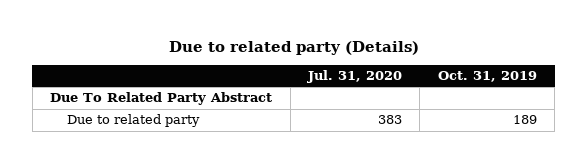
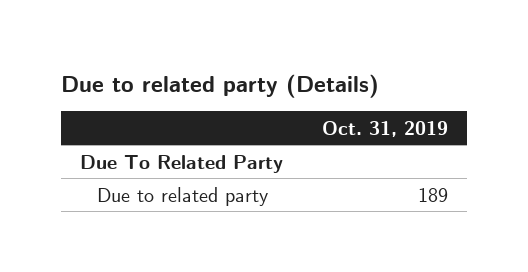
[307,69,403,83] Jul. 31, 2020 -> none
[50,92,273,106] Due To Related Party Abstract -> [80,154,284,173] Due To Related Party

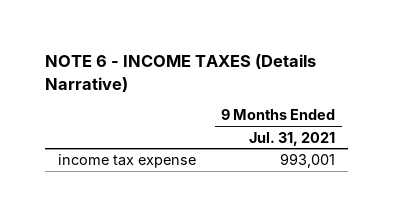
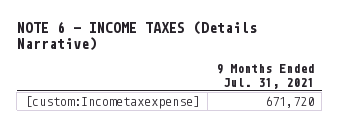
[57,154,196,169] income tax expense -> none
none -> [24,95,200,109] [custom:Incometaxexpense]

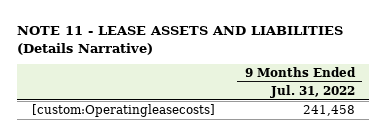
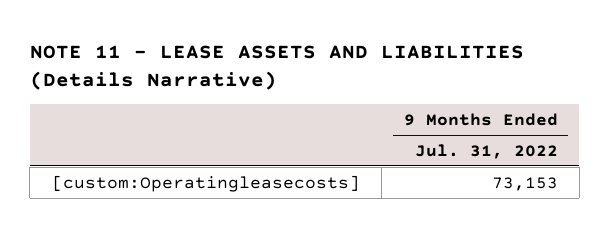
[302,105,355,117] 241,458 -> [491,176,558,191] 73,153

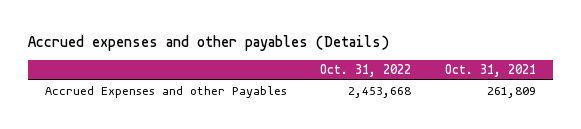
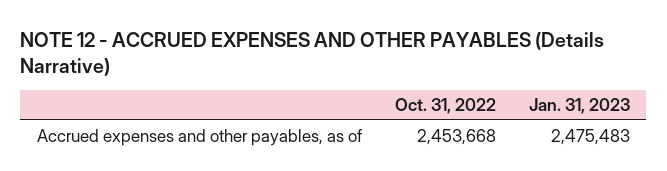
[27,35,389,52] Accrued expenses and other payables (Details) -> [20,31,605,77] NOTE 12 - ACCRUED EXPENSES AND OTHER PAYABLES (Details Narrative)
[445,63,537,77] Oct. 31, 2021 -> none
none -> [528,98,630,115] Jan. 31, 2023
[44,86,287,99] Accrued Expenses and other Payables -> [36,129,362,147] Accrued expenses and other payables, as of

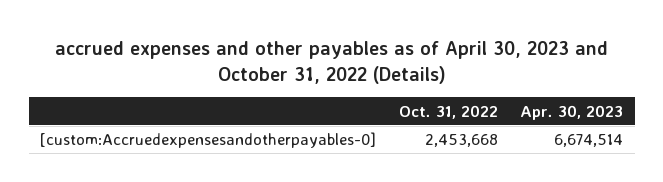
[20,31,605,77] NOTE 12 - ACCRUED EXPENSES AND OTHER PAYABLES (Details Narrative) -> [54,40,608,84] accrued expenses and other payables as of April 30, 2023 and October 31, 2022 (Details)
[528,98,630,115] Jan. 31, 2023 -> none
none -> [520,104,624,120] Apr. 30, 2023
[36,129,362,147] Accrued expenses and other payables, as of -> [39,132,376,149] [custom:Accruedexpensesandotherpayables-0]

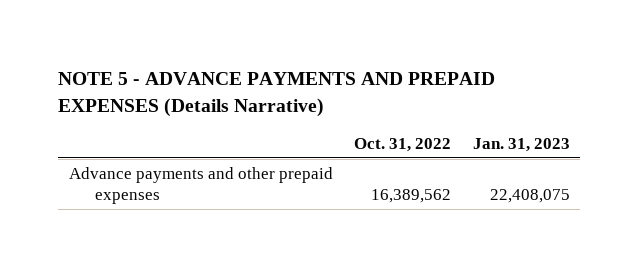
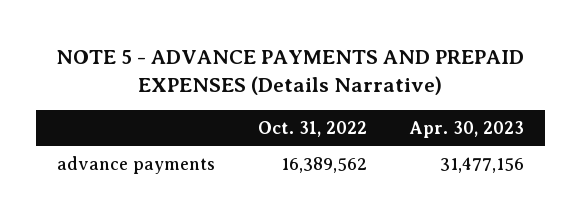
[472,137,570,152] Jan. 31, 2023 -> none
none -> [408,120,524,138] Apr. 30, 2023
[68,167,333,204] Advance payments and other prepaid expenses -> [56,155,215,174] advance payments

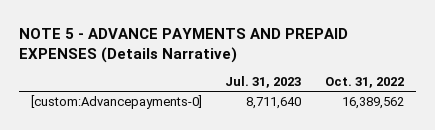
[408,120,524,138] Apr. 30, 2023 -> none
none -> [225,76,302,89] Jul. 31, 2023
[56,155,215,174] advance payments -> [30,95,202,110] [custom:Advancepayments-0]

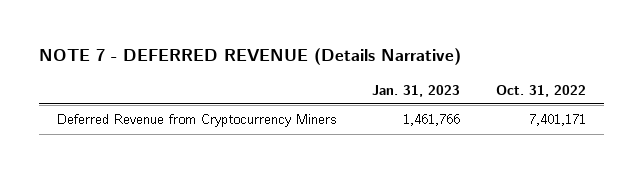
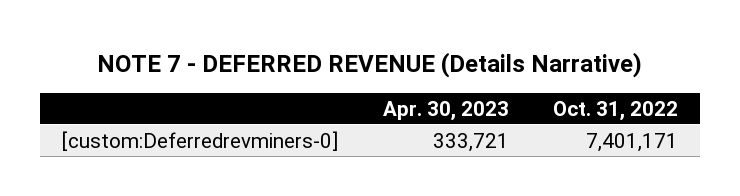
[372,84,461,97] Jan. 31, 2023 -> none
none -> [382,100,509,121] Apr. 30, 2023
[57,114,337,128] Deferred Revenue from Cryptocurrency Miners -> [62,130,339,151] [custom:Deferredrevminers-0]

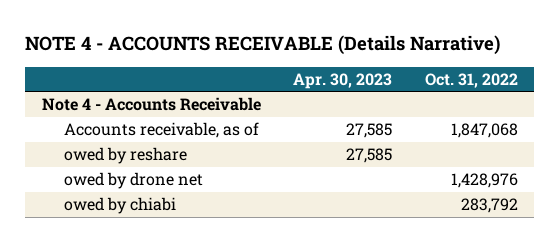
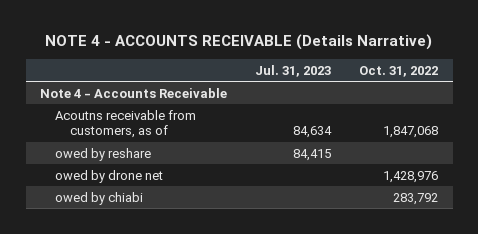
[293,72,393,89] Apr. 30, 2023 -> none
none -> [255,64,332,77] Jul. 31, 2023
[64,122,260,139] Accounts receivable, as of -> [55,109,197,139] Acoutns receivable from customers, as of

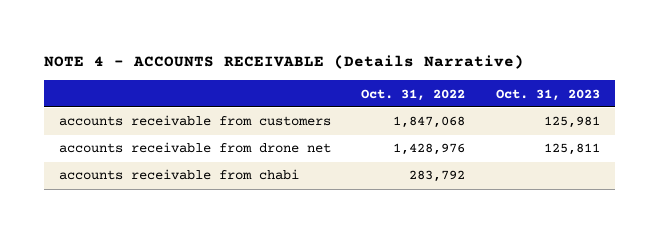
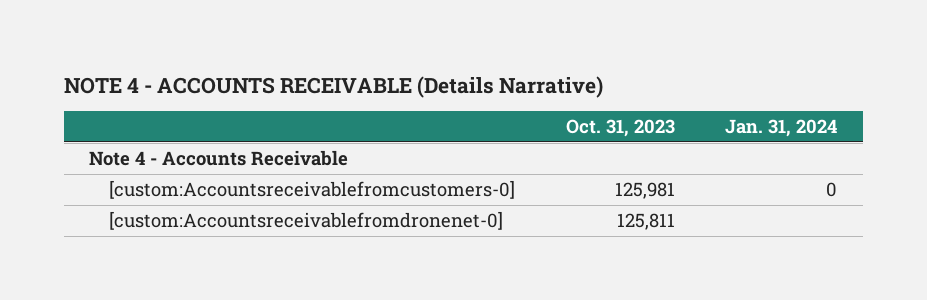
[361,88,466,101] Oct. 31, 2022 -> none
none -> [725,119,838,138] Jan. 31, 2024
[59,169,300,181] accounts receivable from chabi -> none
none -> [89,150,349,167] Note 4 - Accounts Receivable
[59,115,332,127] accounts receivable from customers -> [109,180,516,200] [custom:Accountsreceivablefromcustomers-0]
[59,142,332,154] accounts receivable from drone net -> [109,211,504,231] [custom:Accountsreceivablefromdronenet-0]

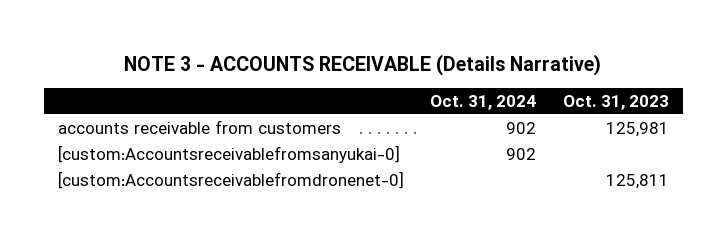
[63,75,603,98] NOTE 4 - ACCOUNTS RECEIVABLE (Details Narrative) -> [124,53,602,76] NOTE 3 - ACCOUNTS RECEIVABLE (Details Narrative)
[725,119,838,138] Jan. 31, 2024 -> none
none -> [430,94,537,110] Oct. 31, 2024
[89,150,349,167] Note 4 - Accounts Receivable -> none
[109,180,516,200] [custom:Accountsreceivablefromcustomers-0] -> [57,120,341,135] accounts receivable from customers
none -> [57,145,400,164] [custom:Accountsreceivablefromsanyukai-0]

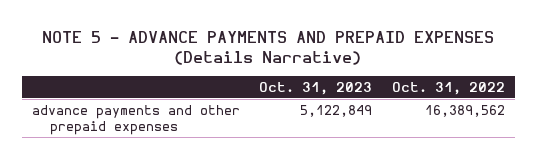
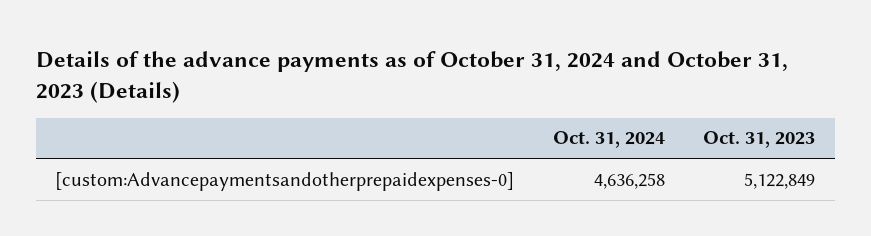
[42,30,495,65] NOTE 5 - ADVANCE PAYMENTS AND PREPAID EXPENSES (Details Narrative) -> [36,50,789,103] Details of the advance payments as of October 31, 2024 and October 31, 2023 (Details)
[391,81,505,95] Oct. 31, 2022 -> none
none -> [552,131,665,149] Oct. 31, 2024
[32,104,241,135] advance payments and other prepaid expenses -> [55,171,515,191] [custom:Advancepaymentsandotherprepaidexpenses-0]

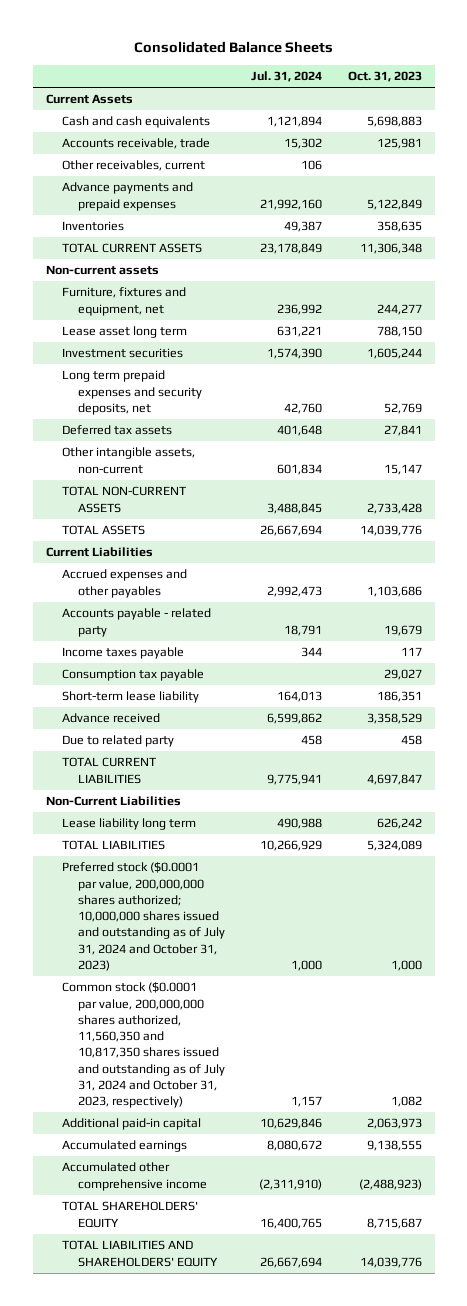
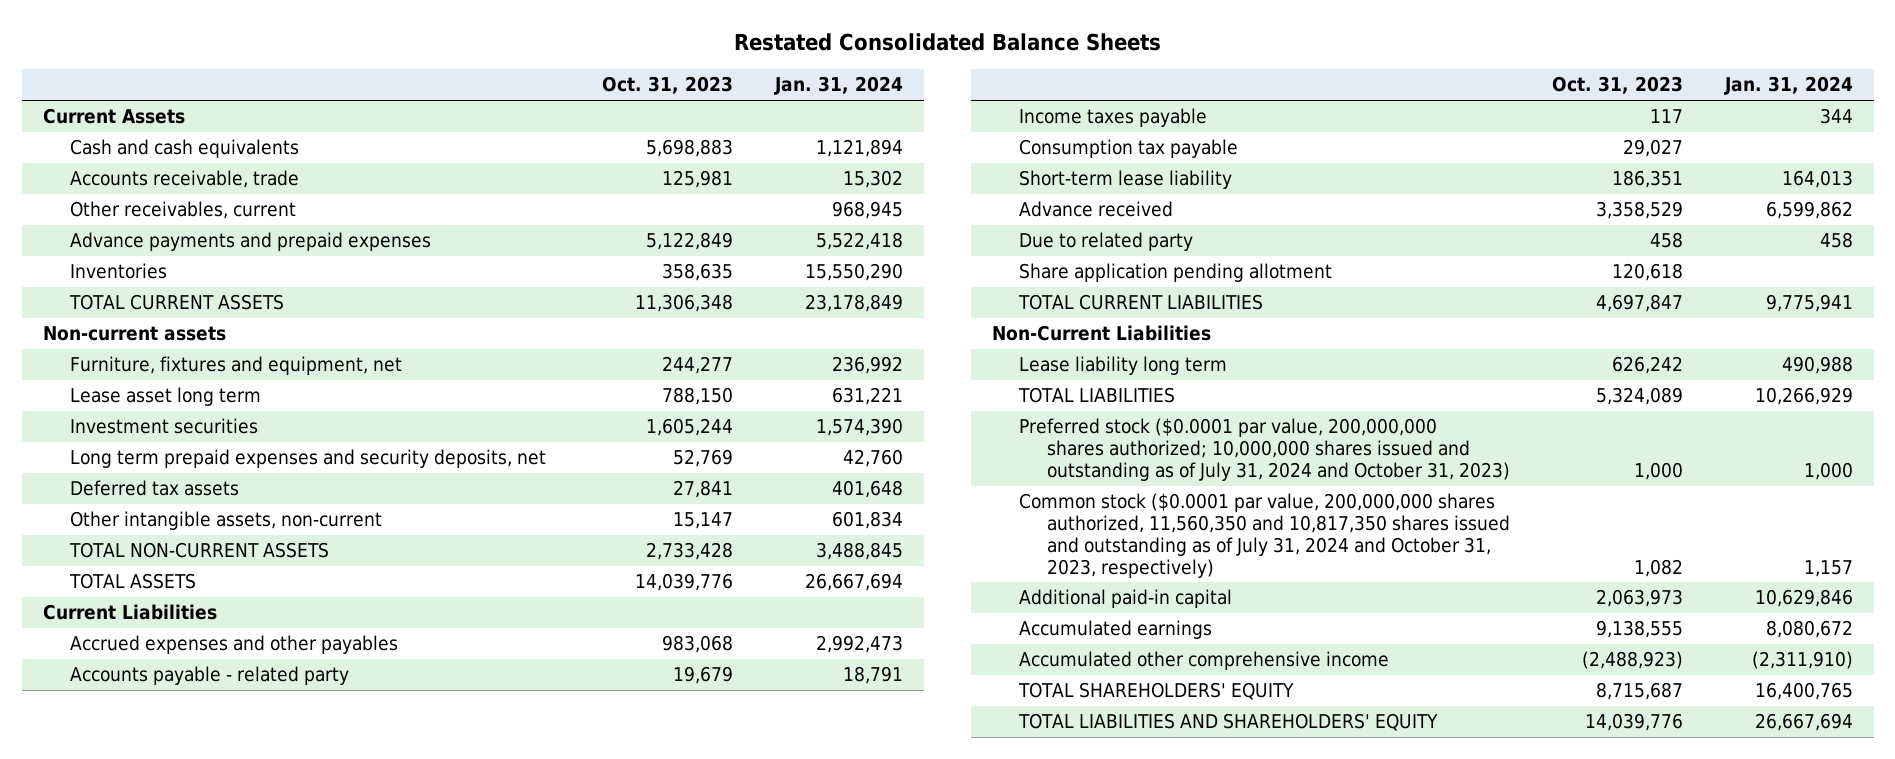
[133,41,333,54] Consolidated Balance Sheets -> [733,33,1161,52] Restated Consolidated Balance Sheets
[250,71,322,83] Jul. 31, 2024 -> none
none -> [774,76,904,96] Jan. 31, 2024
[366,585,422,597] 1,103,686 -> [662,635,734,654] 983,068
none -> [1019,263,1333,283] Share application pending allotment

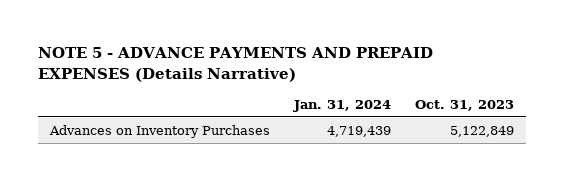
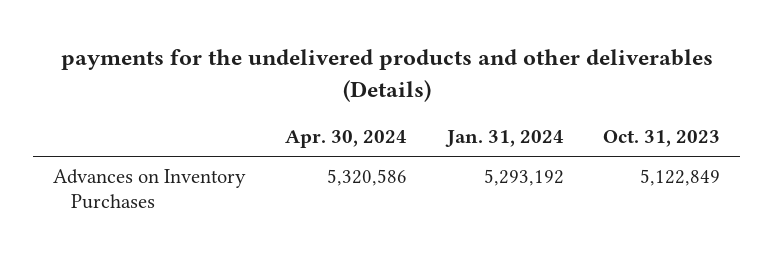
[37,47,433,82] NOTE 5 - ADVANCE PAYMENTS AND PREPAID EXPENSES (Details Narrative) -> [60,49,713,102] payments for the undelivered products and other deliverables (Details)
none -> [285,130,408,149] Apr. 30, 2024
[327,126,392,138] 4,719,439 -> [483,169,564,187] 5,293,192

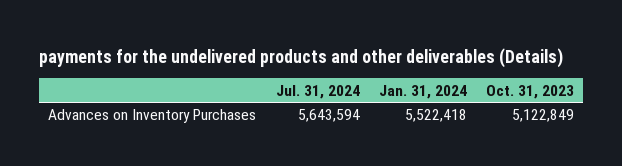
[285,130,408,149] Apr. 30, 2024 -> none
none -> [275,84,360,99] Jul. 31, 2024
[483,169,564,187] 5,293,192 -> [404,109,467,123] 5,522,418

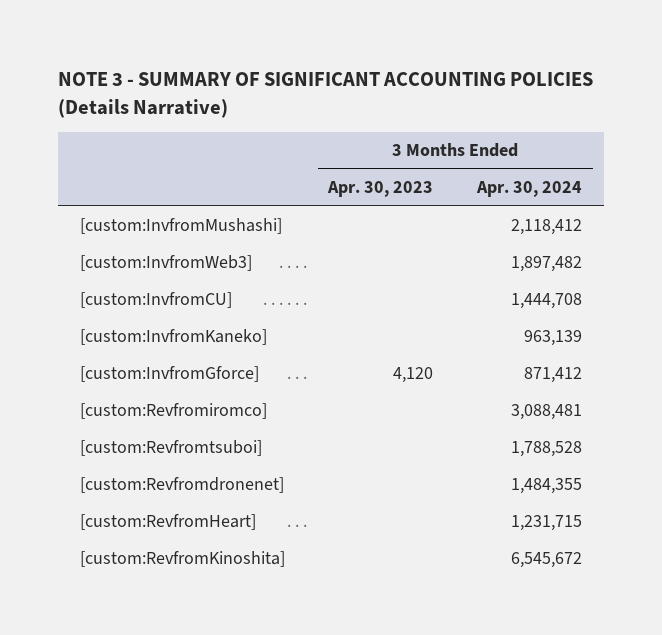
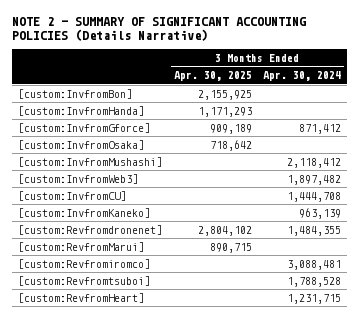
[58,72,594,119] NOTE 3 - SUMMARY OF SIGNIFICANT ACCOUNTING POLICIES (Details Narrative) -> [12,17,307,42] NOTE 2 - SUMMARY OF SIGNIFICANT ACCOUNTING POLICIES (Details Narrative)
[327,181,434,198] Apr. 30, 2023 -> none
none -> [173,71,252,82] Apr. 30, 2025
none -> [17,88,132,99] [custom:InvfromBon]
none -> [17,105,144,116] [custom:InvfromHanda]
[79,366,259,383] [custom:InvfromGforce] -> [17,122,150,133] [custom:InvfromGforce]
none -> [17,139,144,150] [custom:InvfromOsaka]
[79,477,284,494] [custom:Revfromdronenet] -> [17,224,162,235] [custom:Revfromdronenet]
none -> [17,241,144,252] [custom:RevfromMarui]
[79,551,285,568] [custom:RevfromKinoshita] -> none

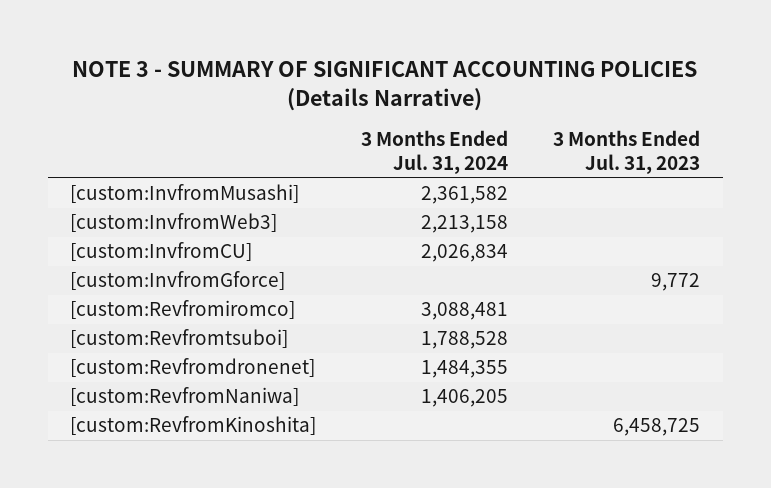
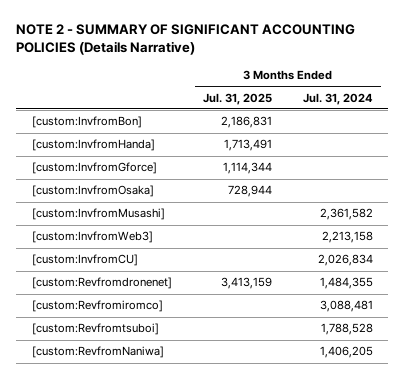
[72,61,698,112] NOTE 3 - SUMMARY OF SIGNIFICANT ACCOUNTING POLICIES (Details Narrative) -> [16,24,356,56] NOTE 2 - SUMMARY OF SIGNIFICANT ACCOUNTING POLICIES (Details Narrative)
[553,130,701,175] 3 Months Ended Jul. 31, 2023 -> none
none -> [202,92,272,105] Jul. 31, 2025
none -> [31,116,142,129] [custom:InvfromBon]
none -> [31,139,155,152] [custom:InvfromHanda]
[70,271,286,291] [custom:InvfromGforce] -> [31,162,157,175] [custom:InvfromGforce]
none -> [31,185,154,198] [custom:InvfromOsaka]
[70,358,316,378] [custom:Revfromdronenet] -> [31,277,172,290] [custom:Revfromdronenet]
[70,416,317,436] [custom:RevfromKinoshita] -> none

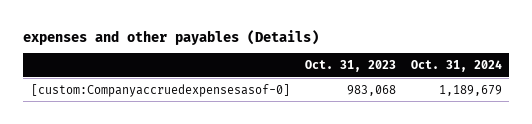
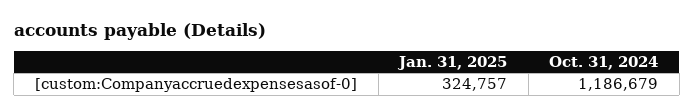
[23,29,320,45] expenses and other payables (Details) -> [13,23,266,41] accounts payable (Details)
[304,60,396,73] Oct. 31, 2023 -> none
none -> [397,55,508,70] Jan. 31, 2025
[438,84,502,96] 1,189,679 -> [578,78,659,92] 1,186,679

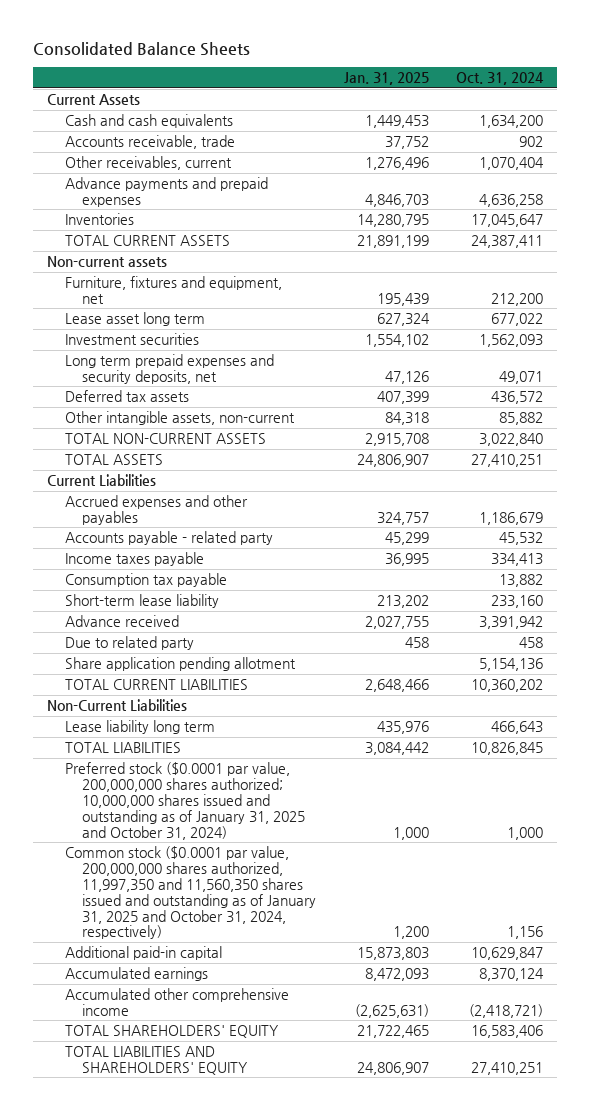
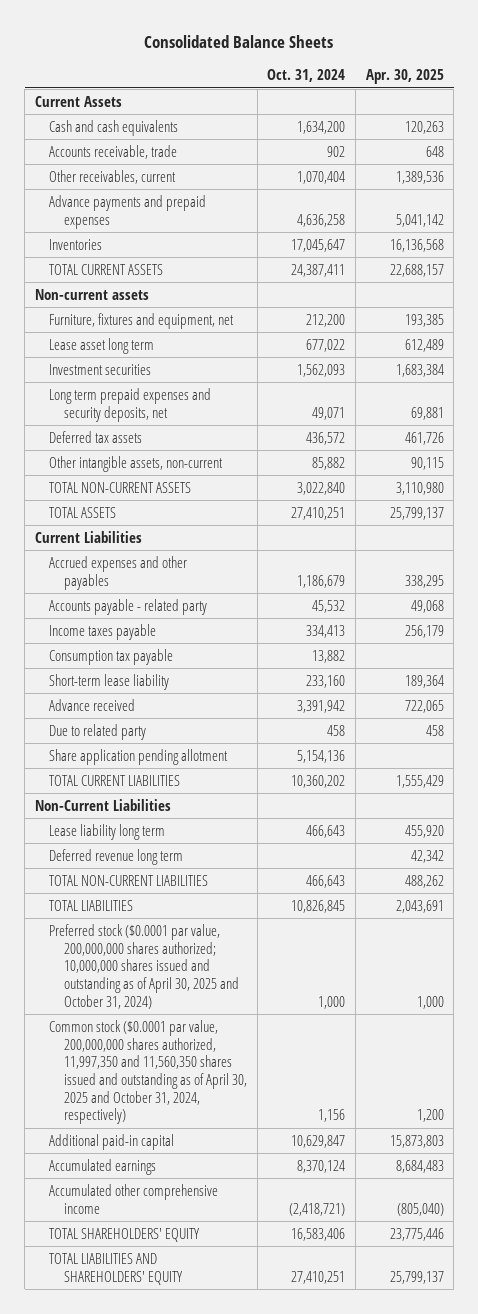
[343,72,429,86] Jan. 31, 2025 -> none
none -> [365,69,444,85] Apr. 30, 2025
none -> [49,848,184,865] Deferred revenue long term
none -> [49,874,209,886] TOTAL NON-CURRENT LIABILITIES
[64,761,306,840] Preferred stock ($0.0001 par value, 200,000,000 shares authorized; 10,000,000 shares issued and outstanding as of January 31, 2025 and October 31, 2024) -> [49,923,239,1009] Preferred stock ($0.0001 par value, 200,000,000 shares authorized; 10,000,000 shares issued and outstanding as of April 30, 2025 and October 31, 2024)
[64,845,317,940] Common stock ($0.0001 par value, 200,000,000 shares authorized, 11,997,350 and 11,560,350 shares issued and outstanding as of January 31, 2025 and October 31, 2024, respectively) -> [49,1019,247,1125] Common stock ($0.0001 par value, 200,000,000 shares authorized, 11,997,350 and 11,560,350 shares issued and outstanding as of April 30, 2025 and October 31, 2024, respectively)

